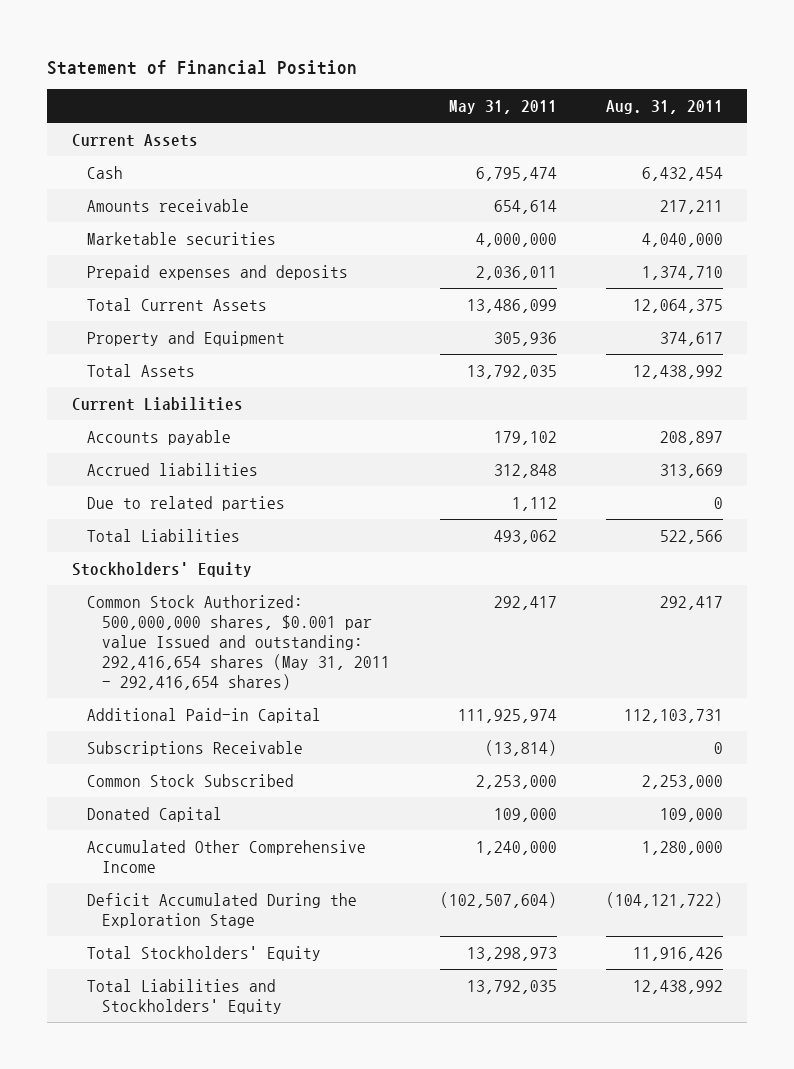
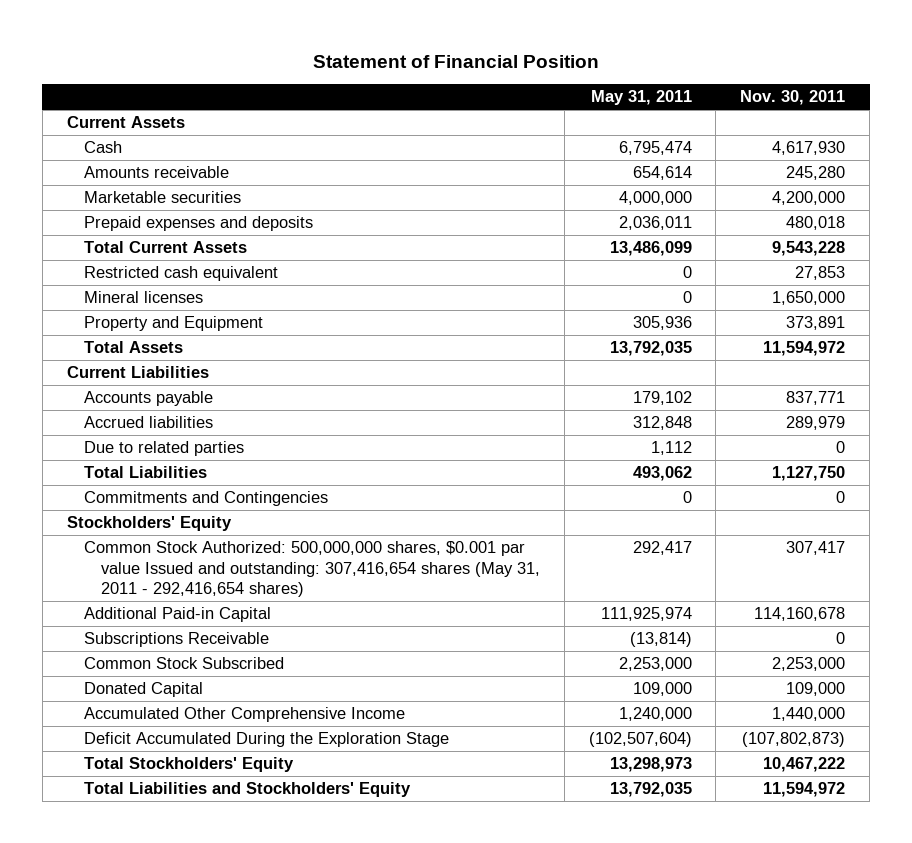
[605,100,723,115] Aug. 31, 2011 -> none
none -> [740,90,846,106] Nov. 30, 2011
none -> [83,266,278,282] Restricted cash equivalent
none -> [83,291,203,304] Mineral licenses
none -> [83,491,328,507] Commitments and Contingencies
[86,594,391,691] Common Stock Authorized: 500,000,000 shares, $0.001 par value Issued and outstanding: 292,416,654 shares (May 31, 2011 - 292,416,654 shares) -> [83,541,540,597] Common Stock Authorized: 500,000,000 shares, $0.001 par value Issued and outstanding: 307,416,654 shares (May 31, 2011 - 292,416,654 shares)

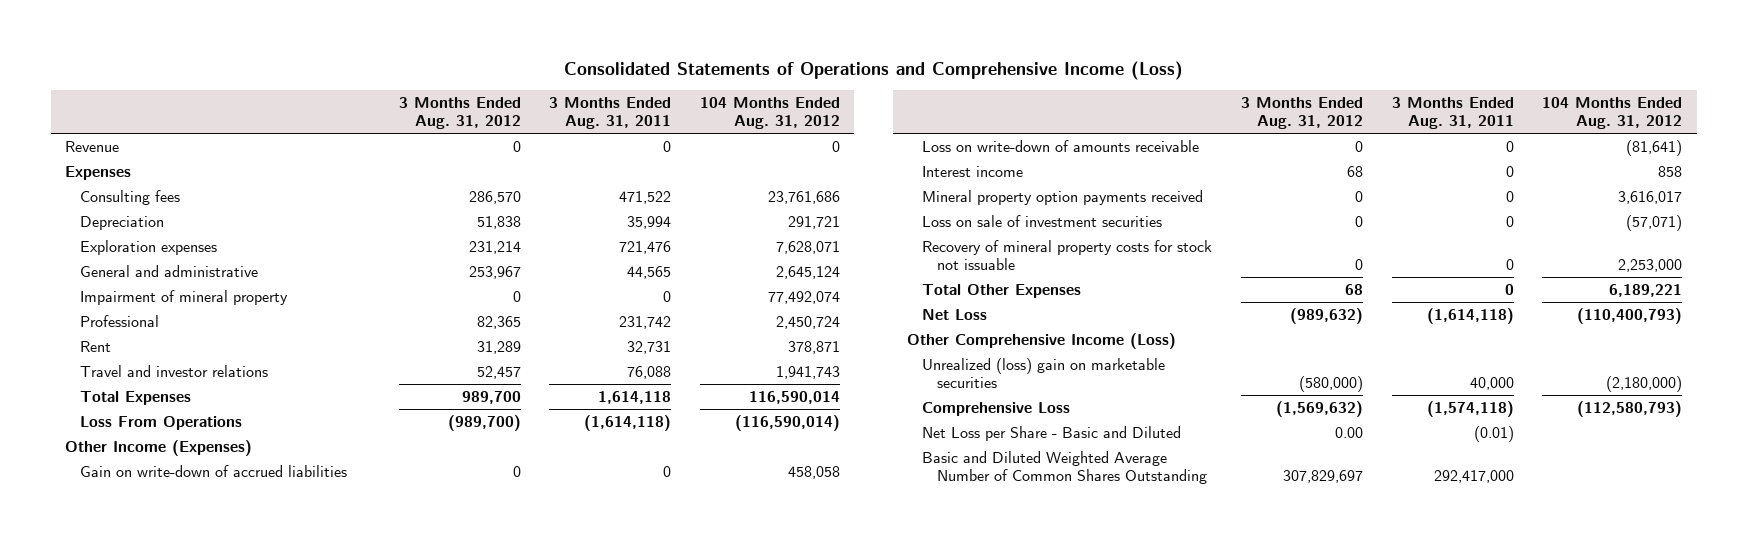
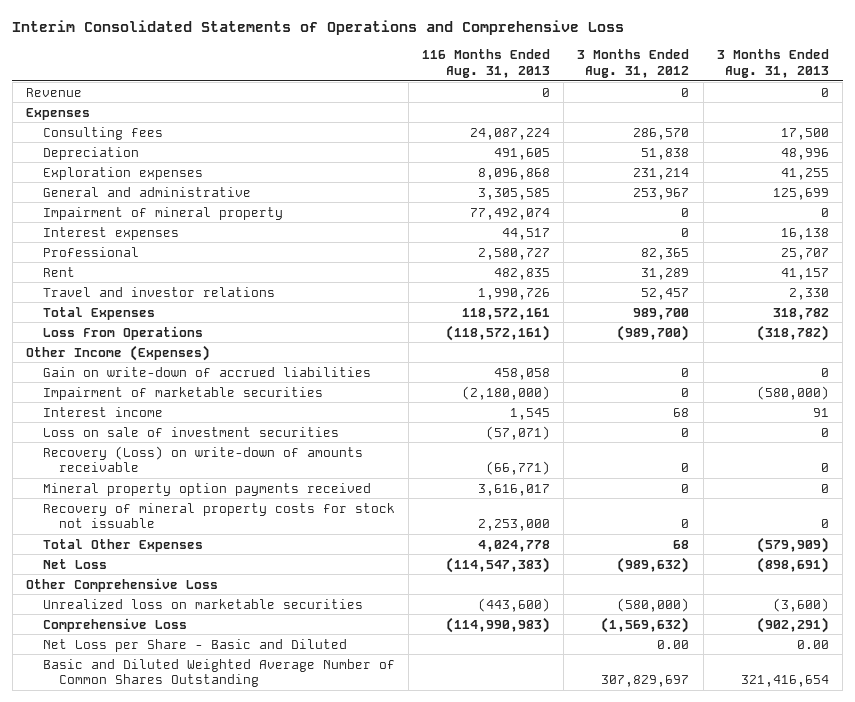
[563,60,1183,80] Consolidated Statements of Operations and Comprehensive Income (Loss) -> [12,20,625,36] Interim Consolidated Statements of Operations and Comprehensive Loss
[549,97,672,129] 3 Months Ended Aug. 31, 2011 -> none
[700,97,841,129] 104 Months Ended Aug. 31, 2012 -> none
none -> [422,49,551,78] 116 Months Ended Aug. 31, 2013
none -> [716,49,829,78] 3 Months Ended Aug. 31, 2013
none -> [42,226,179,240] Interest expenses
[922,139,1200,152] Loss on write-down of amounts receivable -> none
none -> [42,386,323,400] Impairment of marketable securities
none -> [42,445,363,473] Recovery (Loss) on write-down of amounts receivable
[922,189,1204,205] Mineral property option payments received -> [42,482,371,496] Mineral property option payments received
[907,332,1177,349] Other Comprehensive Income (Loss) -> [26,577,219,592] Other Comprehensive Loss
[922,357,1166,388] Unrealized (loss) gain on marketable securities -> [42,598,363,609] Unrealized loss on marketable securities

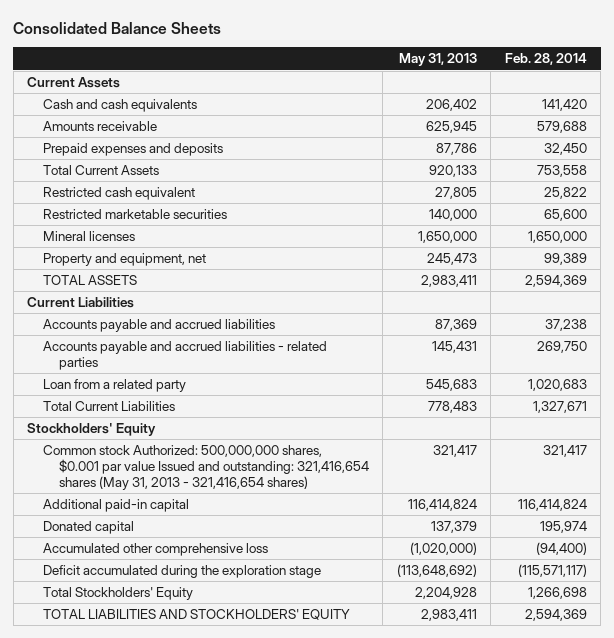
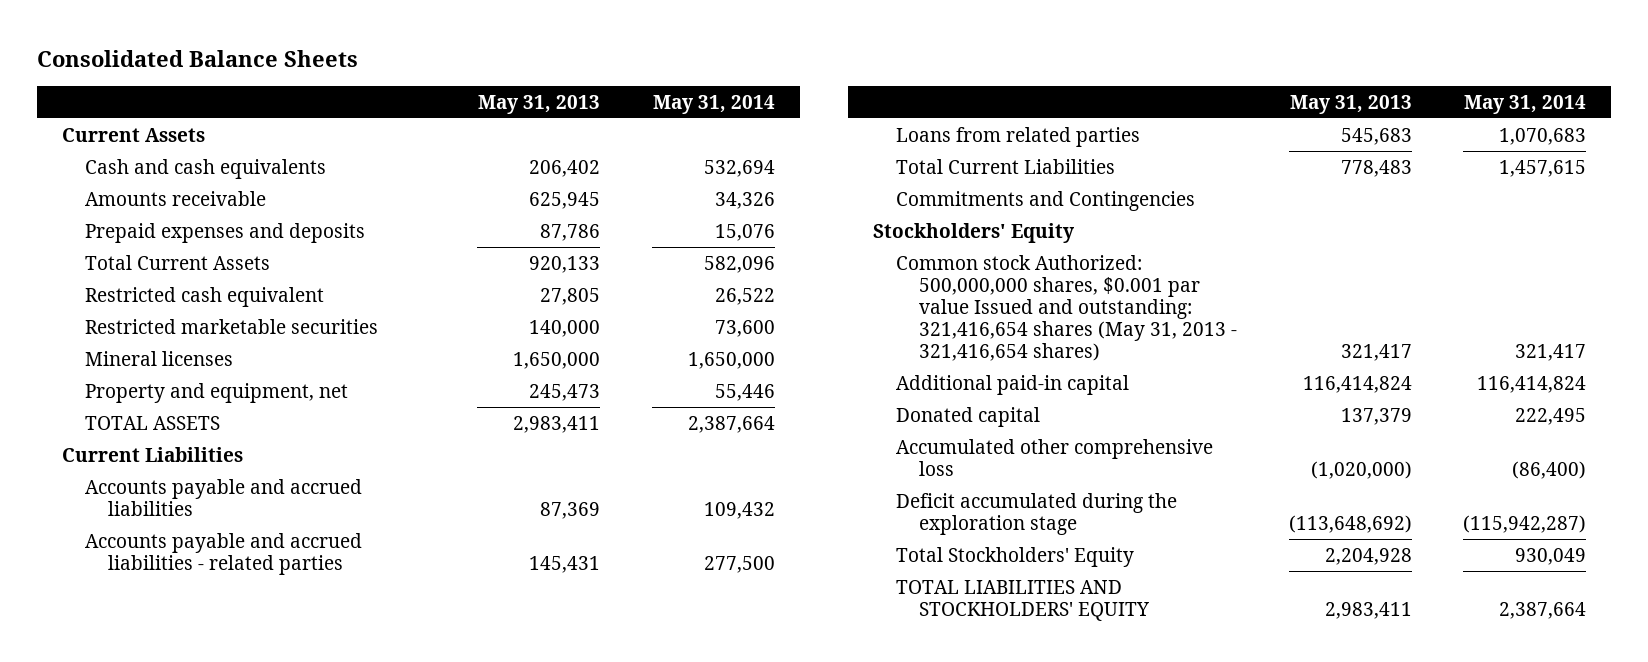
[504,53,587,66] Feb. 28, 2014 -> none
none -> [652,94,775,114] May 31, 2014
[43,379,187,393] Loan from a related party -> [896,126,1141,147] Loans from related parties
none -> [896,190,1196,211] Commitments and Contingencies

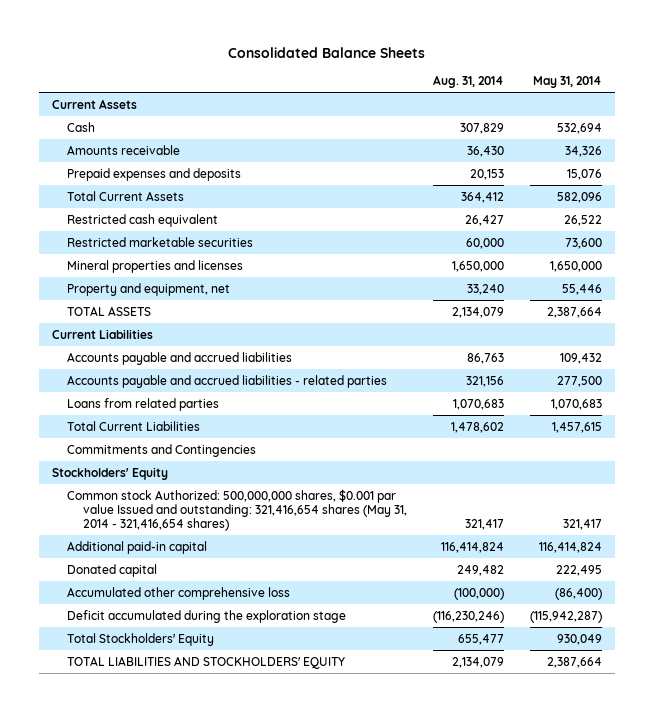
[478,94,601,114] May 31, 2013 -> none
none -> [432,75,504,89] Aug. 31, 2014
[85,158,327,179] Cash and cash equivalents -> [67,121,96,132] Cash
[85,350,234,366] Mineral licenses -> [67,259,244,273] Mineral properties and licenses
[896,254,1238,361] Common stock Authorized: 500,000,000 shares, $0.001 par value Issued and outstanding: 321,416,654 shares (May 31, 2013 - 321,416,654 shares) -> [67,488,408,531] Common stock Authorized: 500,000,000 shares, $0.001 par value Issued and outstanding: 321,416,654 shares (May 31, 2014 - 321,416,654 shares)

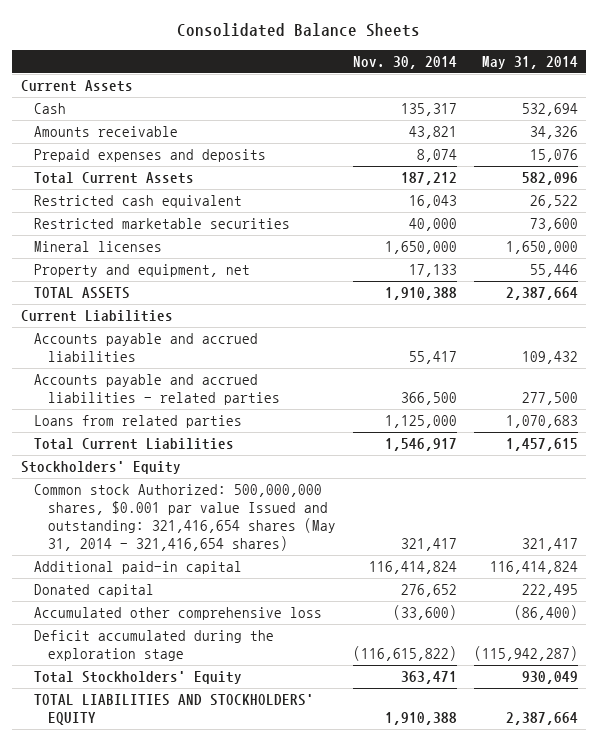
[432,75,504,89] Aug. 31, 2014 -> none
none -> [352,56,457,70] Nov. 30, 2014
[67,259,244,273] Mineral properties and licenses -> [34,241,163,253] Mineral licenses
[67,443,257,457] Commitments and Contingencies -> none

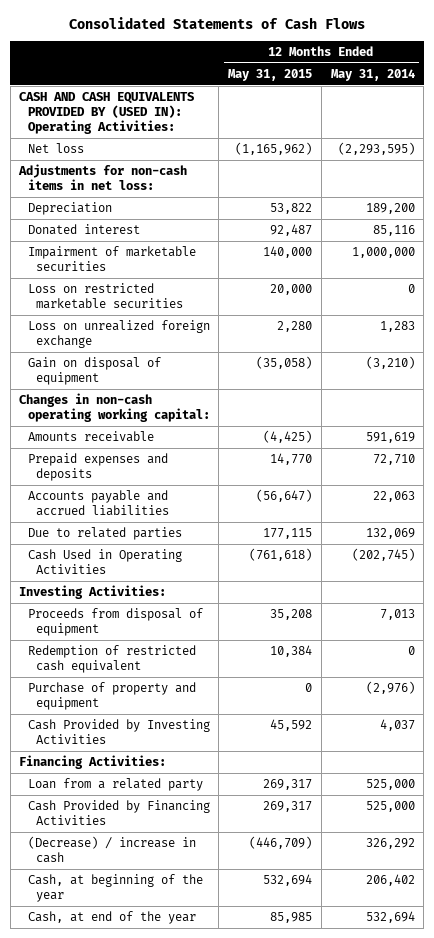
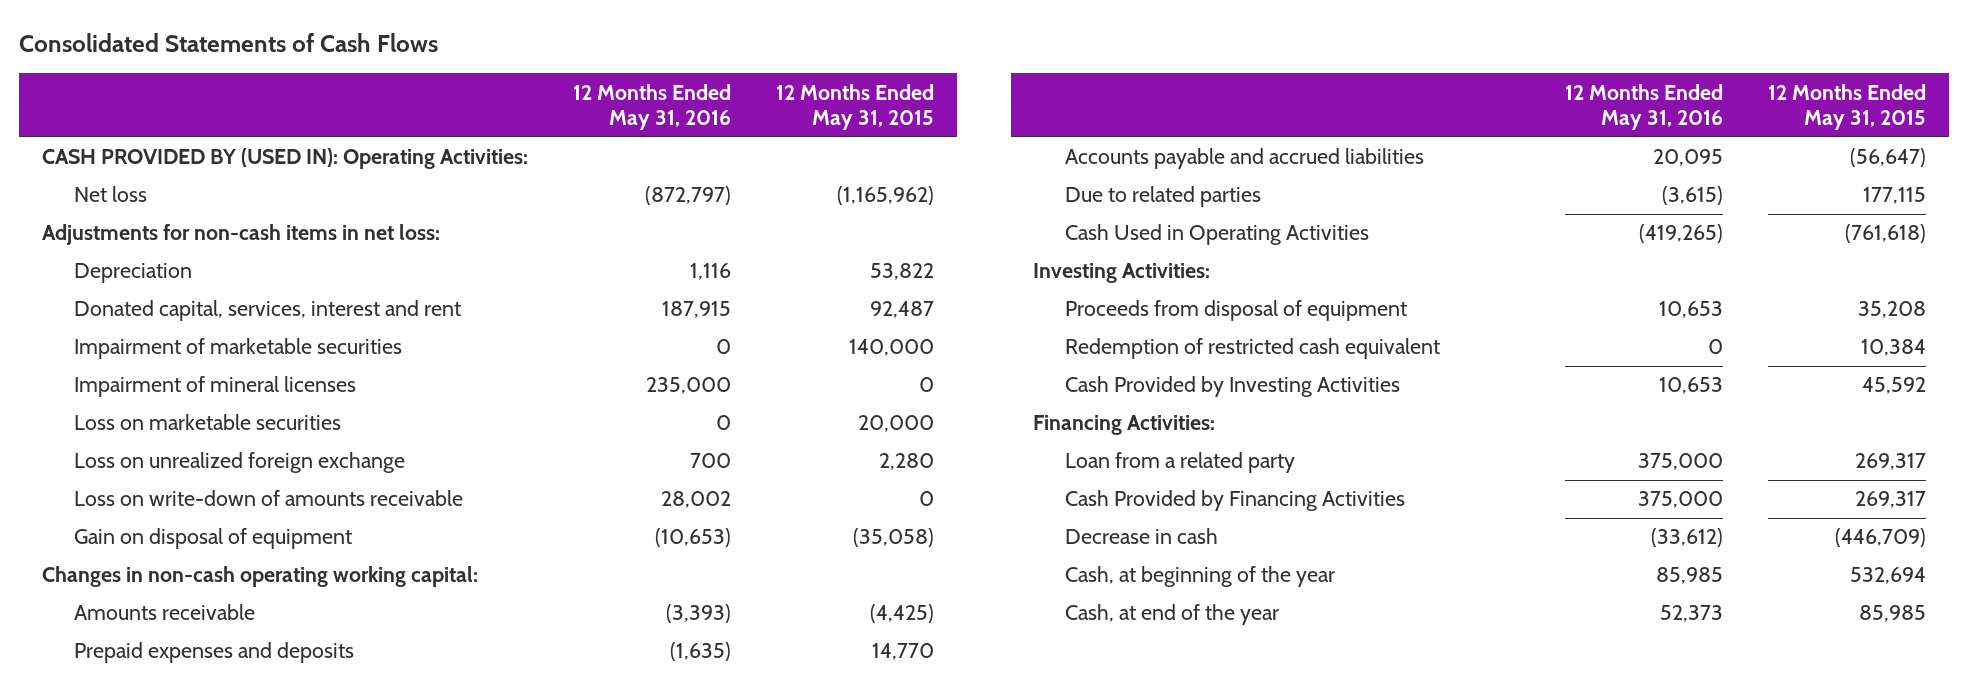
[330,69,415,82] May 31, 2014 -> none
none -> [573,83,732,131] 12 Months Ended May 31, 2016
[19,92,195,134] CASH AND CASH EQUIVALENTS PROVIDED BY (USED IN): Operating Activities: -> [41,148,528,170] CASH PROVIDED BY (USED IN): Operating Activities:
[27,224,140,236] Donated interest -> [73,300,461,322] Donated capital, services, interest and rent
none -> [73,376,356,398] Impairment of mineral licenses
[27,283,184,309] Loss on restricted marketable securities -> [73,414,341,431] Loss on marketable securities
none -> [73,490,463,507] Loss on write-down of amounts receivable
[27,682,196,710] Purchase of property and equipment -> none
[27,836,196,863] (Decrease) / increase in cash -> [1065,528,1219,545] Decrease in cash

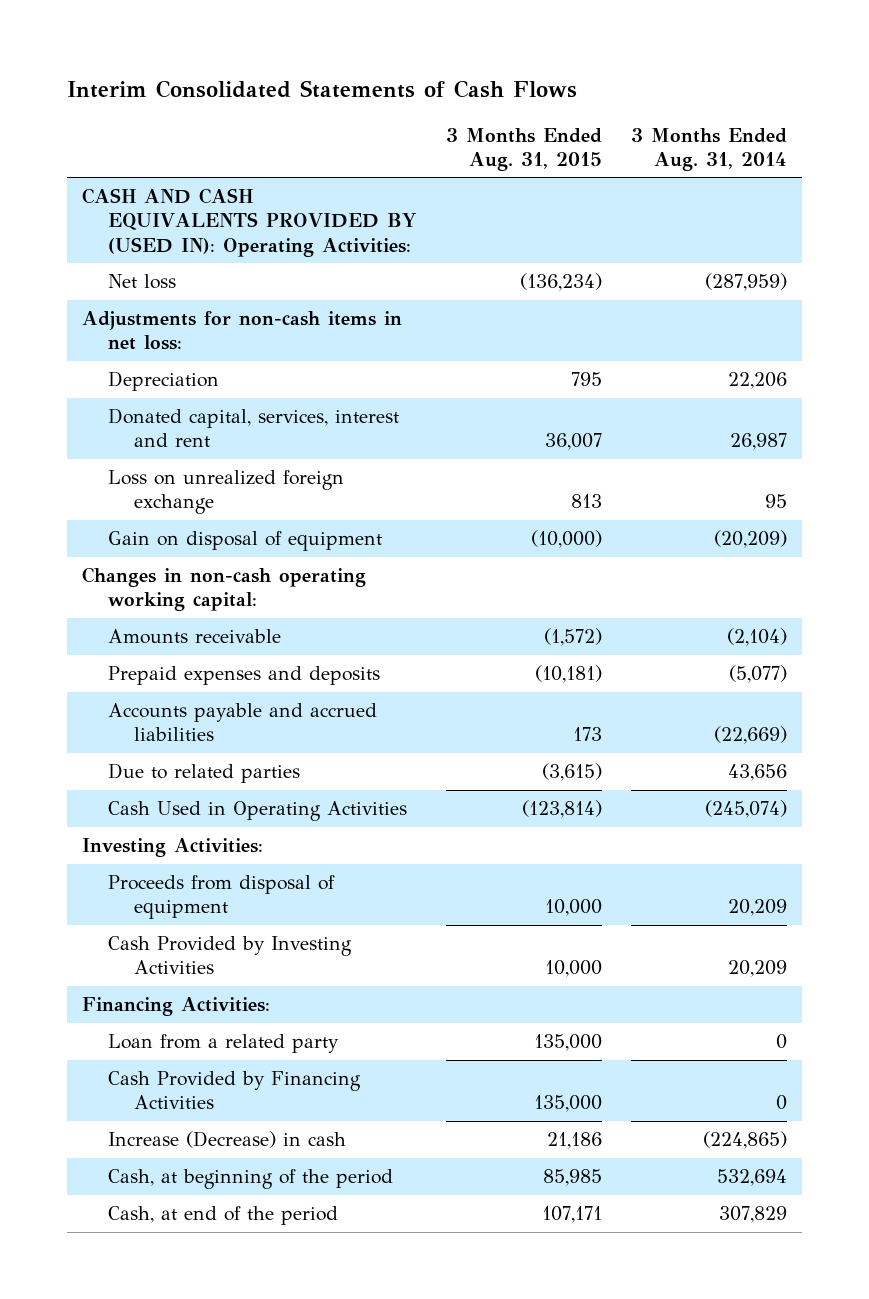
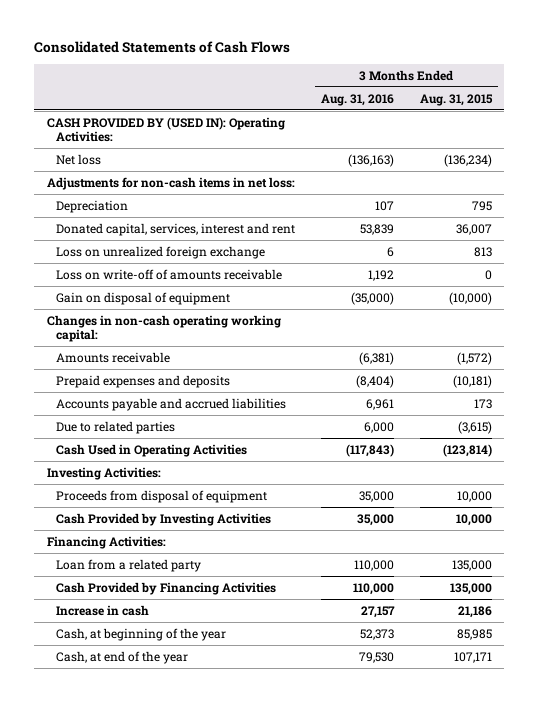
[66,80,577,99] Interim Consolidated Statements of Cash Flows -> [33,41,290,54] Consolidated Statements of Cash Flows
[631,127,788,171] 3 Months Ended Aug. 31, 2014 -> none
none -> [320,93,394,106] Aug. 31, 2016
[81,188,416,257] CASH AND CASH EQUIVALENTS PROVIDED BY (USED IN): Operating Activities: -> [46,116,285,143] CASH PROVIDED BY (USED IN): Operating Activities:
none -> [56,268,283,280] Loss on write-off of amounts receivable
[107,1131,346,1149] Increase (Decrease) in cash -> [56,604,150,616] Increase in cash
[107,1169,393,1190] Cash, at beginning of the period -> [56,627,227,641] Cash, at beginning of the year
[107,1206,338,1226] Cash, at end of the period -> [56,650,189,664] Cash, at end of the year

